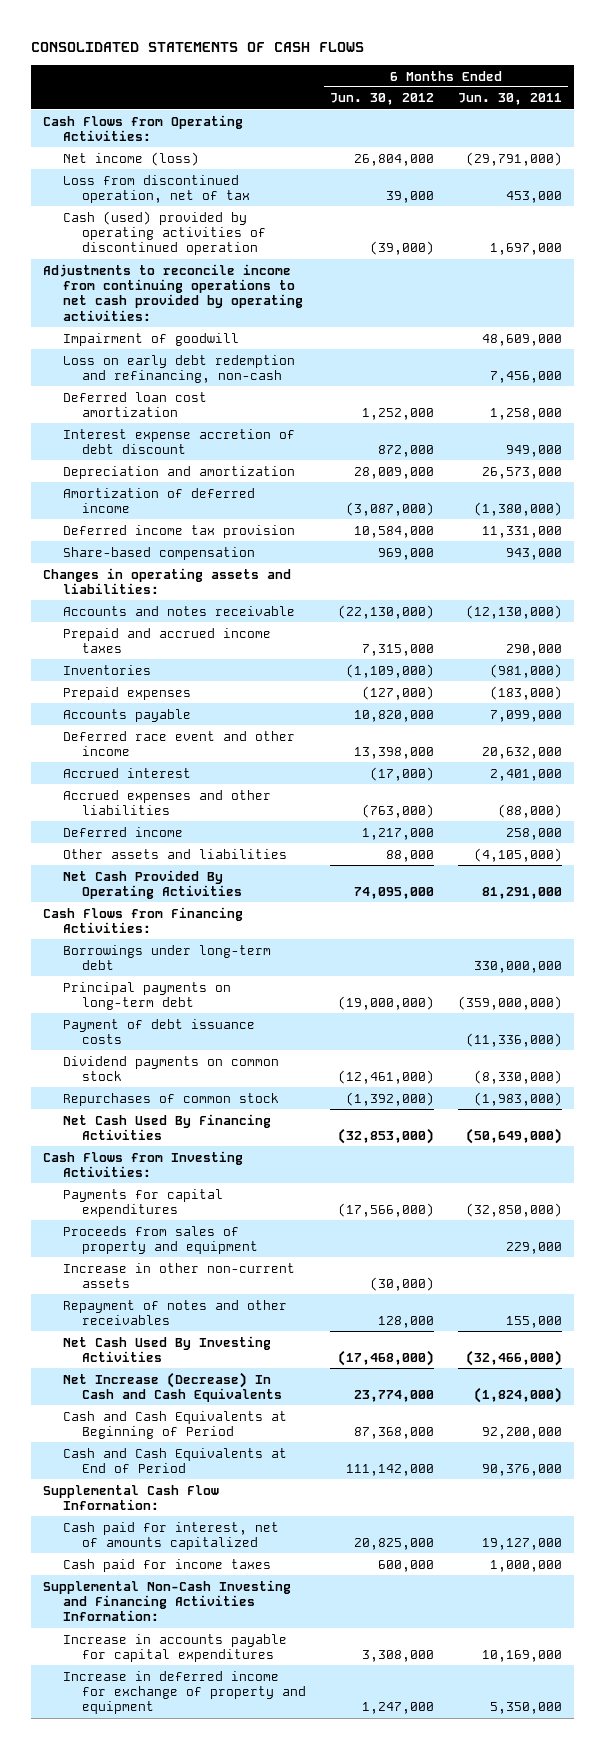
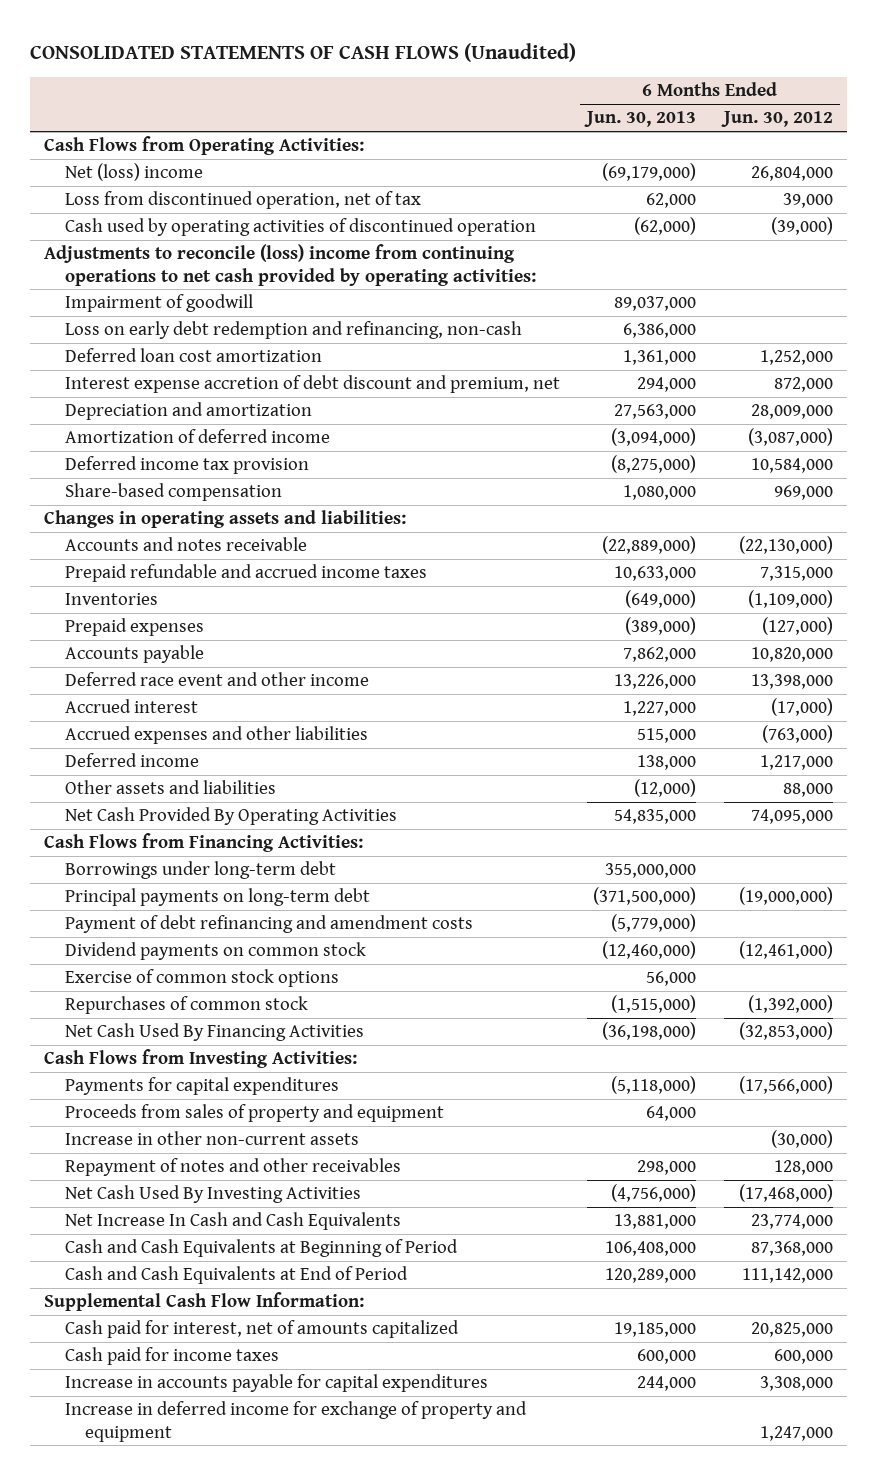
[31,41,365,52] CONSOLIDATED STATEMENTS OF CASH FLOWS -> [29,42,576,62] CONSOLIDATED STATEMENTS OF CASH FLOWS (Unaudited)
[458,93,563,106] Jun. 30, 2011 -> none
none -> [584,111,697,128] Jun. 30, 2013
[62,151,199,166] Net income (loss) -> [64,163,203,182] Net (loss) income
[62,210,266,256] Cash (used) provided by operating activities of discontinued operation -> [64,218,536,237] Cash used by operating activities of discontinued operation
[43,263,303,321] Adjustments to reconcile income from continuing operations to net cash provided by operating activities: -> [43,244,536,286] Adjustments to reconcile (loss) income from continuing operations to net cash provided by operating activities:
[62,428,295,454] Interest expense accretion of debt discount -> [64,375,560,394] Interest expense accretion of debt discount and premium, net
[62,627,271,653] Prepaid and accrued income taxes -> [64,564,427,583] Prepaid refundable and accrued income taxes
[62,1018,255,1044] Payment of debt issuance costs -> [64,915,473,934] Payment of debt refinancing and amendment costs
none -> [64,969,339,988] Exercise of common stock options
[62,1371,282,1402] Net Increase (Decrease) In Cash and Cash Equivalents -> [64,1212,401,1231] Net Increase In Cash and Cash Equivalents
[43,1579,292,1622] Supplemental Non-Cash Investing and Financing Activities Information: -> none

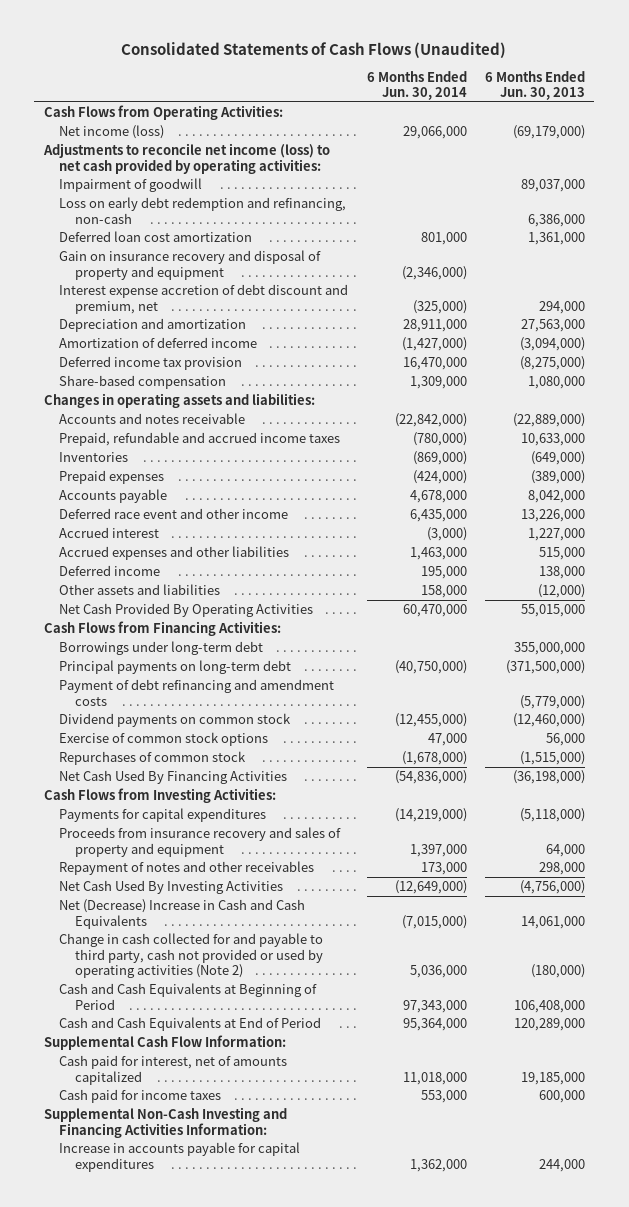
[29,42,576,62] CONSOLIDATED STATEMENTS OF CASH FLOWS (Unaudited) -> [121,41,507,58] Consolidated Statements of Cash Flows (Unaudited)
[721,111,834,128] Jun. 30, 2012 -> none
none -> [366,70,467,100] 6 Months Ended Jun. 30, 2014
[64,191,421,210] Loss from discontinued operation, net of tax -> none
[64,218,536,237] Cash used by operating activities of discontinued operation -> none
[64,163,203,182] Net (loss) income -> [59,125,165,140] Net income (loss)
[43,244,536,286] Adjustments to reconcile (loss) income from continuing operations to net cash provided by operating activities: -> [42,143,330,174] Adjustments to reconcile net income (loss) to net cash provided by operating activities:
none -> [59,250,322,280] Gain on insurance recovery and disposal of property and equipment
[64,564,427,583] Prepaid refundable and accrued income taxes -> [59,432,341,447] Prepaid, refundable and accrued income taxes
[623,647,697,663] 7,862,000 -> [528,490,586,504] 8,042,000
[614,809,697,825] 54,835,000 -> [521,604,586,618] 55,015,000
[64,1131,359,1146] Increase in other non-current assets -> none
[64,1104,444,1123] Proceeds from sales of property and equipment -> [59,827,342,857] Proceeds from insurance recovery and sales of property and equipment
[64,1212,401,1231] Net Increase In Cash and Cash Equivalents -> [59,899,306,929] Net (Decrease) Increase in Cash and Cash Equivalents
[614,1214,697,1230] 13,881,000 -> [521,915,586,929] 14,061,000
none -> [59,933,324,978] Change in cash collected for and payable to third party, cash not provided or used by operating activities (Note 2)
none -> [43,1107,287,1138] Supplemental Non-Cash Investing and Financing Activities Information:
[64,1401,527,1442] Increase in deferred income for exchange of property and equipment -> none

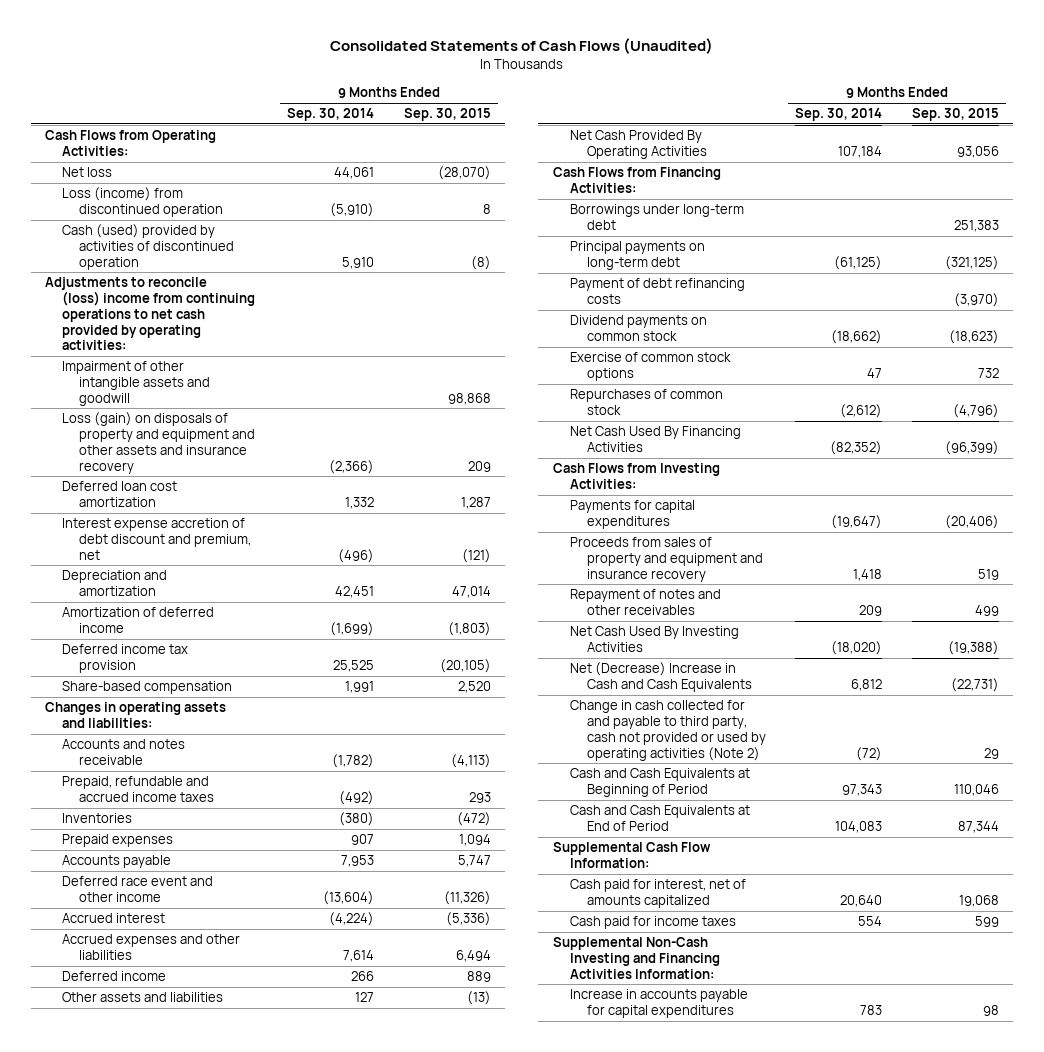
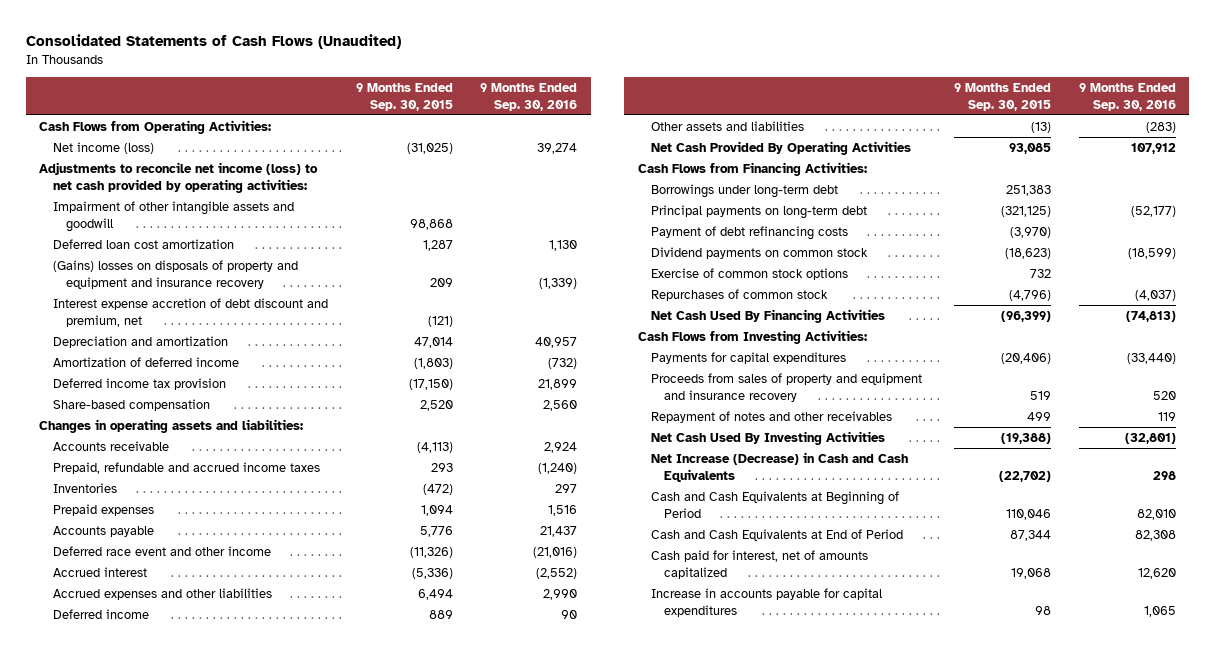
[287,108,375,122] Sep. 30, 2014 -> none
none -> [480,82,578,111] 9 Months Ended Sep. 30, 2016
[62,187,223,218] Loss (income) from discontinued operation -> none
[62,224,234,270] Cash (used) provided by activities of discontinued operation -> none
[62,167,113,178] Net loss -> [52,142,154,155] Net income (loss)
[437,166,491,181] (28,070) -> [406,143,453,155] (31,025)
[45,277,256,351] Adjustments to reconcile (loss) income from continuing operations to net cash provided by operating activities: -> [39,162,319,193] Adjustments to reconcile net income (loss) to net cash provided by operating activities:
[62,412,255,474] Loss (gain) on disposals of property and equipment and other assets and insurance recovery -> none
none -> [52,260,298,289] (Gains) losses on disposals of property and equipment and insurance recovery
[439,659,491,674] (20,105) -> [408,379,453,391] (17,150)
[62,739,186,766] Accounts and notes receivable -> [52,441,169,452] Accounts receivable
[457,855,491,868] 5,747 -> [419,526,453,538] 5,776
[956,146,999,159] 93,056 -> [1008,143,1051,155] 93,085
[569,700,766,761] Change in cash collected for and payable to third party, cash not provided or used by operating activities (Note 2) -> none
[569,662,752,693] Net (Decrease) Increase in Cash and Cash Equivalents -> [651,452,909,482] Net Increase (Decrease) in Cash and Cash Equivalents
[950,678,999,693] (22,731) -> [998,470,1051,482] (22,702)
[553,842,712,869] Supplemental Cash Flow Information: -> none
[569,916,736,930] Cash paid for income taxes -> none
[553,937,720,979] Supplemental Non-Cash Investing and Financing Activities Information: -> none

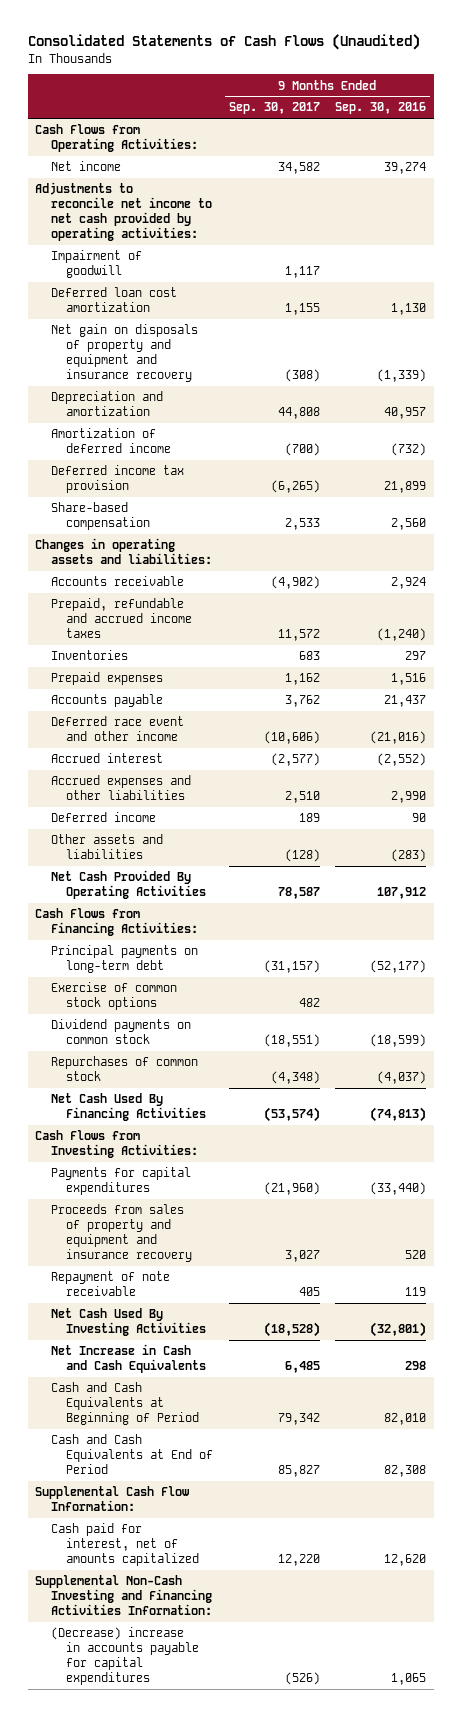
[355,82,453,111] 9 Months Ended Sep. 30, 2015 -> none
none -> [228,102,320,115] Sep. 30, 2017
[52,142,154,155] Net income (loss) -> [50,161,121,172] Net income
[39,162,319,193] Adjustments to reconcile net income (loss) to net cash provided by operating activities: -> [35,182,212,241] Adjustments to reconcile net income to net cash provided by operating activities:
[52,201,294,232] Impairment of other intangible assets and goodwill -> [50,250,142,279] Impairment of goodwill
[52,298,328,327] Interest expense accretion of debt discount and premium, net -> none
[52,260,298,289] (Gains) losses on disposals of property and equipment and insurance recovery -> [50,324,198,382] Net gain on disposals of property and equipment and insurance recovery
[651,184,839,199] Borrowings under long-term debt -> none
[651,226,849,241] Payment of debt refinancing costs -> none
[651,247,869,260] Dividend payments on common stock -> [50,1019,191,1045] Dividend payments on common stock
[651,411,893,424] Repayment of notes and other receivables -> [50,1271,170,1297] Repayment of note receivable
[651,452,909,482] Net Increase (Decrease) in Cash and Cash Equivalents -> [50,1344,207,1374] Net Increase in Cash and Cash Equivalents
none -> [35,1486,190,1512] Supplemental Cash Flow Information:
none -> [35,1575,212,1616] Supplemental Non-Cash Investing and Financing Activities Information:
[651,588,883,617] Increase in accounts payable for capital expenditures -> [50,1627,200,1685] (Decrease) increase in accounts payable for capital expenditures

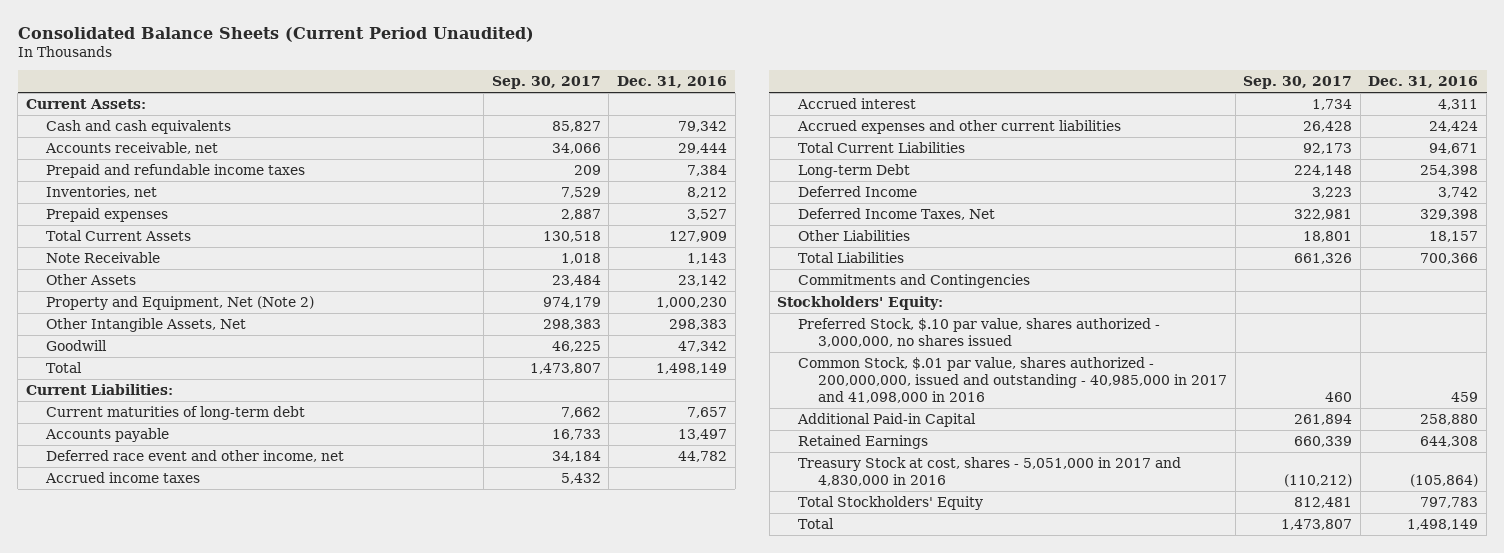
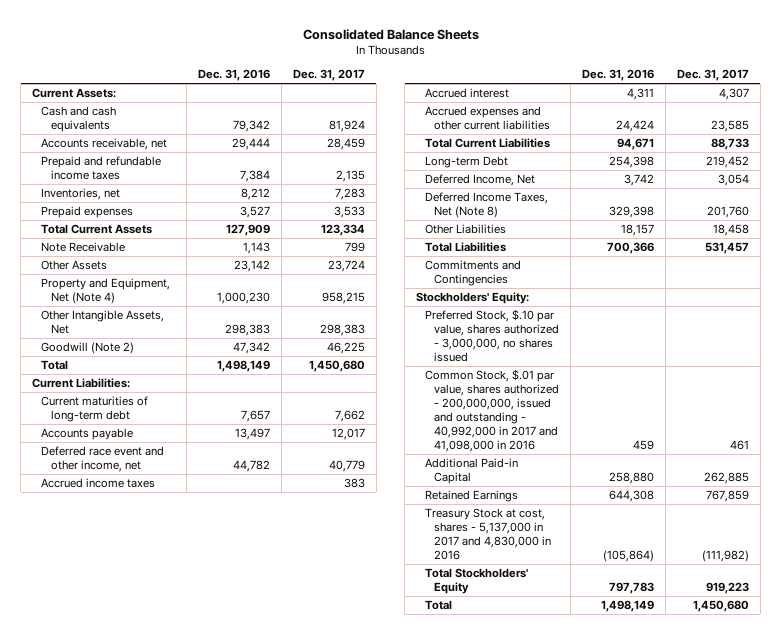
[17,26,534,42] Consolidated Balance Sheets (Current Period Unaudited) -> [302,28,479,40] Consolidated Balance Sheets
[491,76,601,90] Sep. 30, 2017 -> none
none -> [292,69,365,82] Dec. 31, 2017
[46,295,315,310] Property and Equipment, Net (Note 2) -> [41,278,171,305] Property and Equipment, Net (Note 4)
[46,339,108,351] Goodwill -> [41,342,135,355] Goodwill (Note 2)
[797,185,917,197] Deferred Income -> [425,174,536,187] Deferred Income, Net
[797,207,995,220] Deferred Income Taxes, Net -> [425,192,549,219] Deferred Income Taxes, Net (Note 8)
[797,356,1227,403] Common Stock, $.01 par value, shares authorized - 200,000,000, issued and outstanding - 40,985,000 in 2017 and 41,098,000 in 2016 -> [425,369,560,453] Common Stock, $.01 par value, shares authorized - 200,000,000, issued and outstanding - 40,992,000 in 2017 and 41,098,000 in 2016
[797,456,1181,486] Treasury Stock at cost, shares - 5,051,000 in 2017 and 4,830,000 in 2016 -> [425,508,552,561] Treasury Stock at cost, shares - 5,137,000 in 2017 and 4,830,000 in 2016

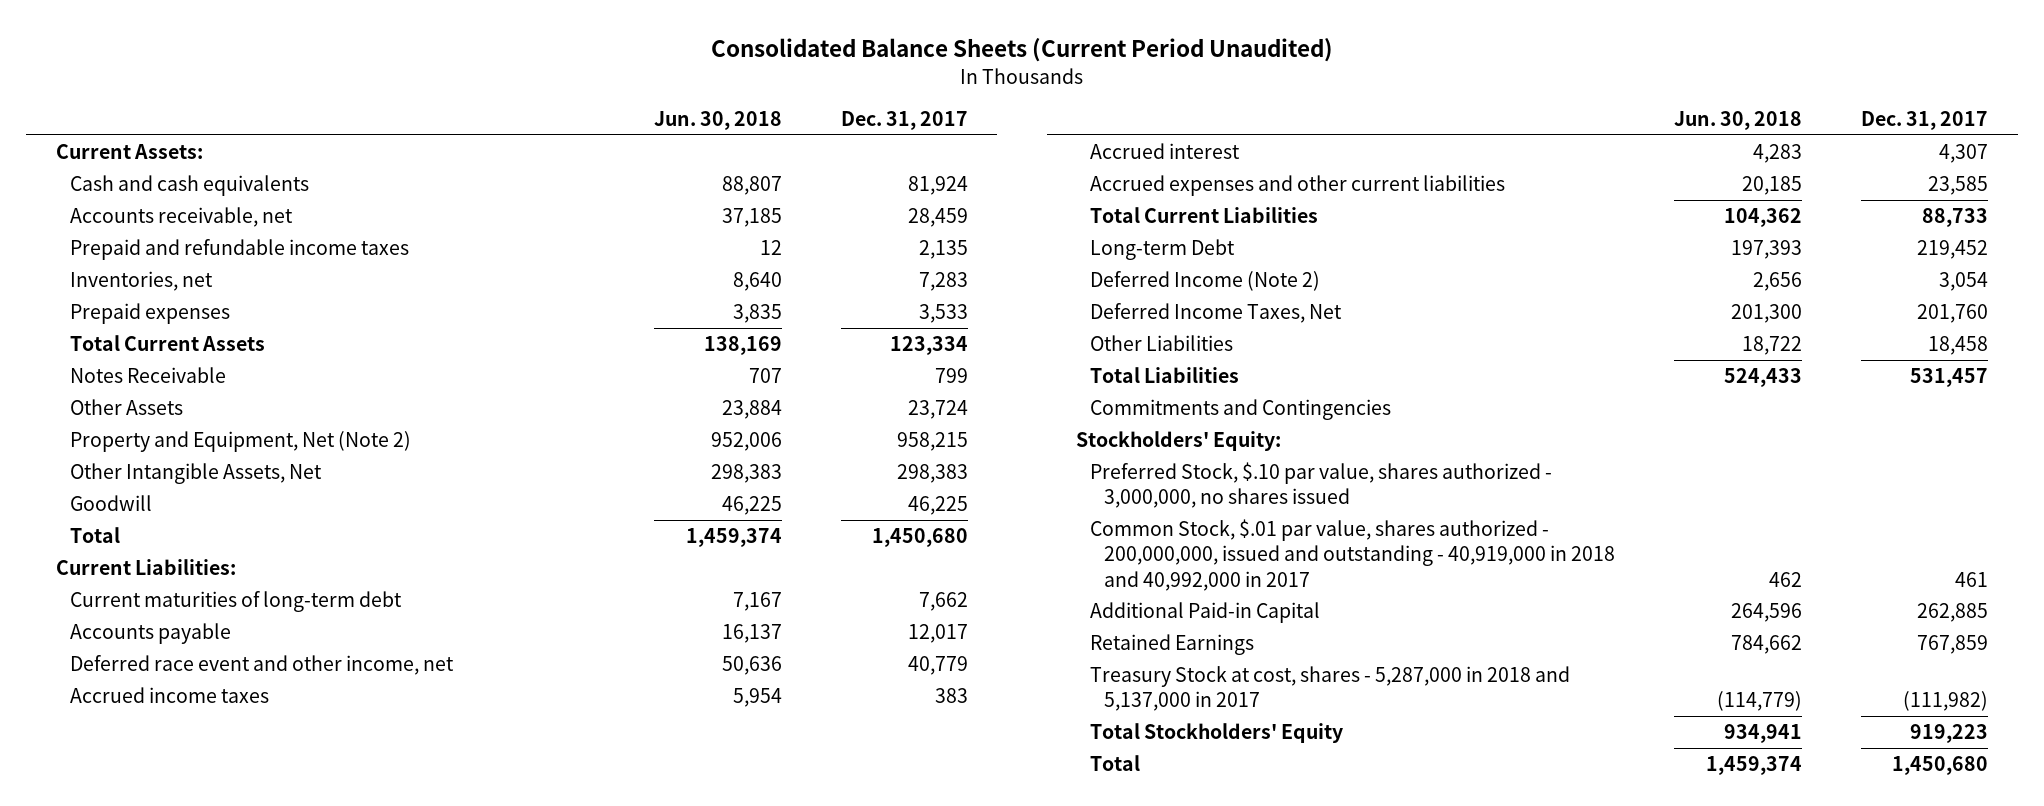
[302,28,479,40] Consolidated Balance Sheets -> [710,37,1333,62] Consolidated Balance Sheets (Current Period Unaudited)
[198,69,271,82] Dec. 31, 2016 -> none
none -> [653,111,782,131] Jun. 30, 2018
[41,242,126,253] Note Receivable -> [69,366,226,383] Notes Receivable
[41,278,171,305] Property and Equipment, Net (Note 4) -> [69,430,411,452] Property and Equipment, Net (Note 2)
[41,342,135,355] Goodwill (Note 2) -> [69,494,152,511] Goodwill
[425,174,536,187] Deferred Income, Net -> [1090,270,1321,291] Deferred Income (Note 2)
[425,192,549,219] Deferred Income Taxes, Net (Note 8) -> [1090,302,1343,323] Deferred Income Taxes, Net
[425,369,560,453] Common Stock, $.01 par value, shares authorized - 200,000,000, issued and outstanding - 40,992,000 in 2017 and 41,098,000 in 2016 -> [1090,518,1616,591] Common Stock, $.01 par value, shares authorized - 200,000,000, issued and outstanding - 40,919,000 in 2018 and 40,992,000 in 2017
[425,508,552,561] Treasury Stock at cost, shares - 5,137,000 in 2017 and 4,830,000 in 2016 -> [1090,665,1571,712] Treasury Stock at cost, shares - 5,287,000 in 2018 and 5,137,000 in 2017

